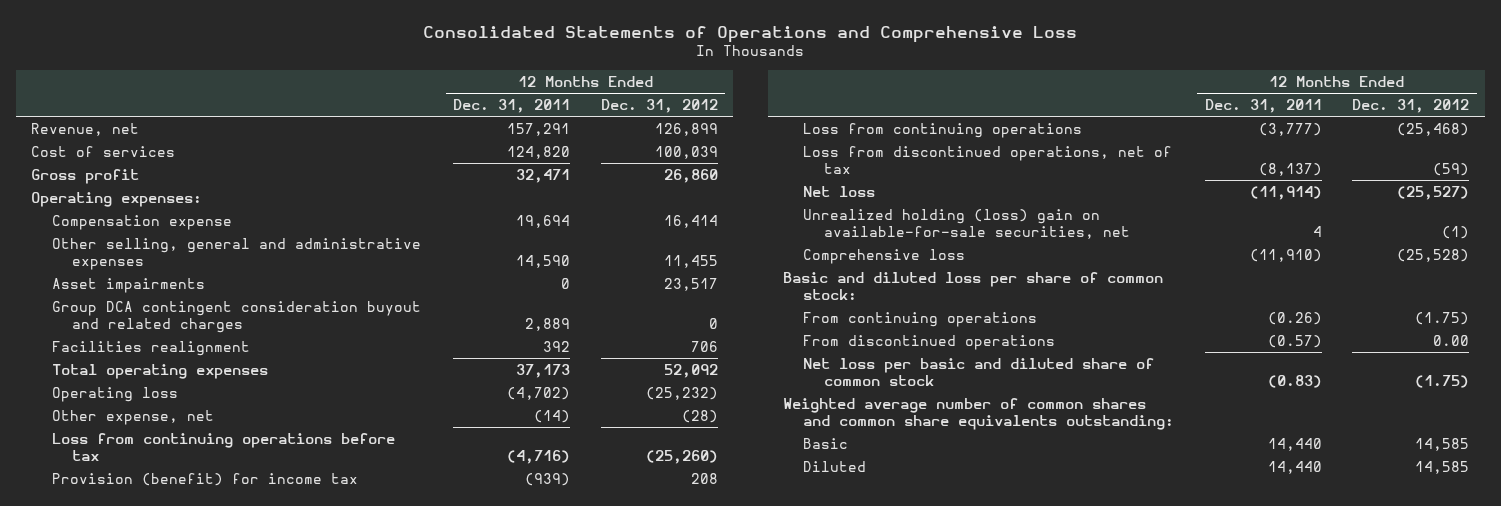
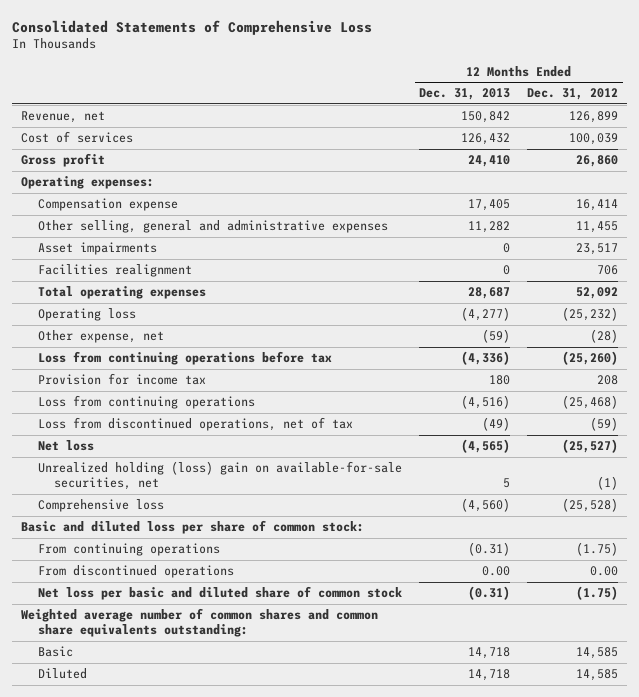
[423,25,1078,43] Consolidated Statements of Operations and Comprehensive Loss -> [12,19,373,35] Consolidated Statements of Comprehensive Loss
[453,98,571,113] Dec. 31, 2011 -> none
none -> [418,88,510,101] Dec. 31, 2013
[51,300,421,333] Group DCA contingent consideration buyout and related charges -> none
[51,472,358,486] Provision (benefit) for income tax -> [37,373,206,386] Provision for income tax

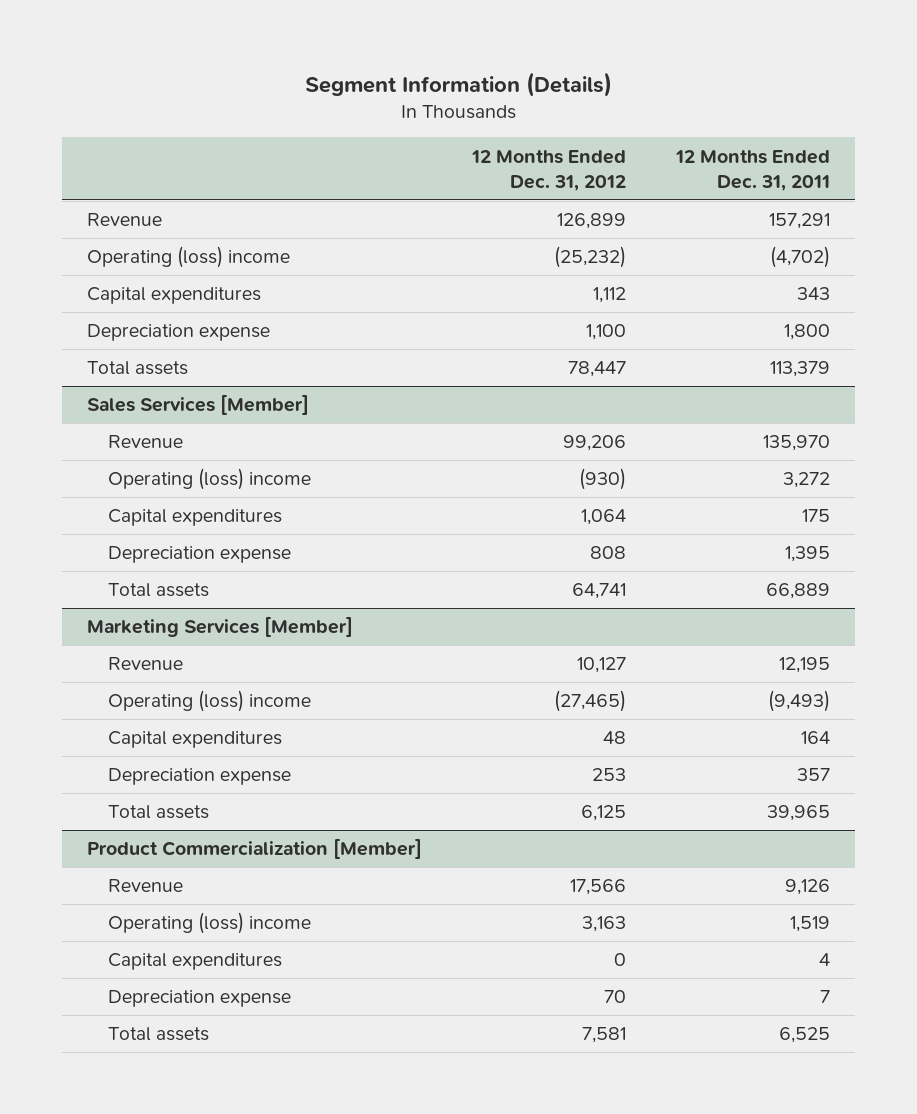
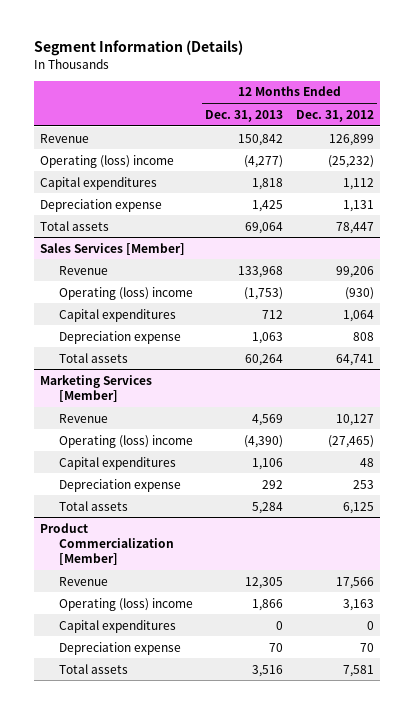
[675,149,831,191] 12 Months Ended Dec. 31, 2011 -> none
none -> [205,109,284,122] Dec. 31, 2013
[586,324,627,341] 1,100 -> [342,199,374,212] 1,131

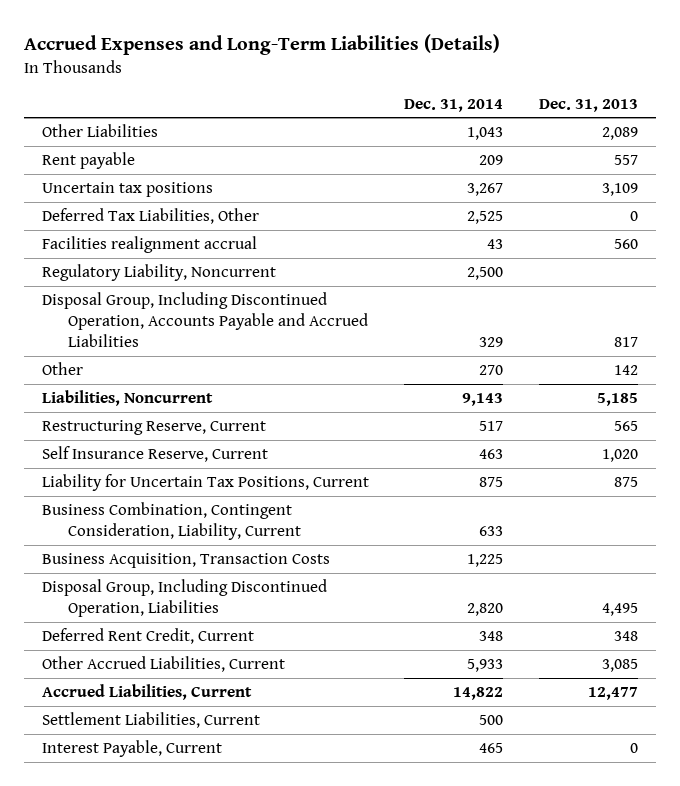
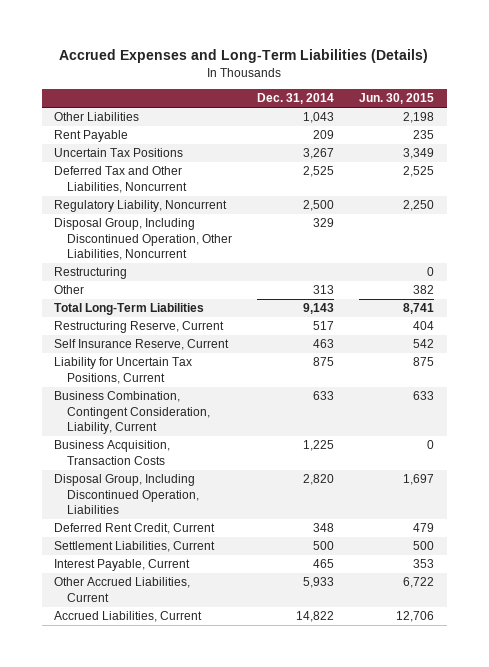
[539,98,639,112] Dec. 31, 2013 -> none
none -> [359,93,435,105] Jun. 30, 2015
[41,236,257,254] Facilities realignment accrual -> none
[41,152,135,170] Rent payable -> [54,130,129,143] Rent Payable
[41,182,213,198] Uncertain tax positions -> [54,148,184,158] Uncertain Tax Positions
[41,208,259,225] Deferred Tax Liabilities, Other -> [54,166,188,193] Deferred Tax and Other Liabilities, Noncurrent
[41,292,368,348] Disposal Group, Including Discontinued Operation, Accounts Payable and Accrued Liabilities -> [54,218,233,260] Disposal Group, Including Discontinued Operation, Other Liabilities, Noncurrent
none -> [54,267,128,280] Restructuring
[479,365,504,376] 270 -> [313,285,335,295] 313
[41,390,213,407] Liabilities, Noncurrent -> [54,303,205,316] Total Long-Term Liabilities
[41,656,285,673] Other Accrued Liabilities, Current -> [54,577,191,602] Other Accrued Liabilities, Current
[41,684,252,701] Accrued Liabilities, Current -> [54,611,203,623] Accrued Liabilities, Current

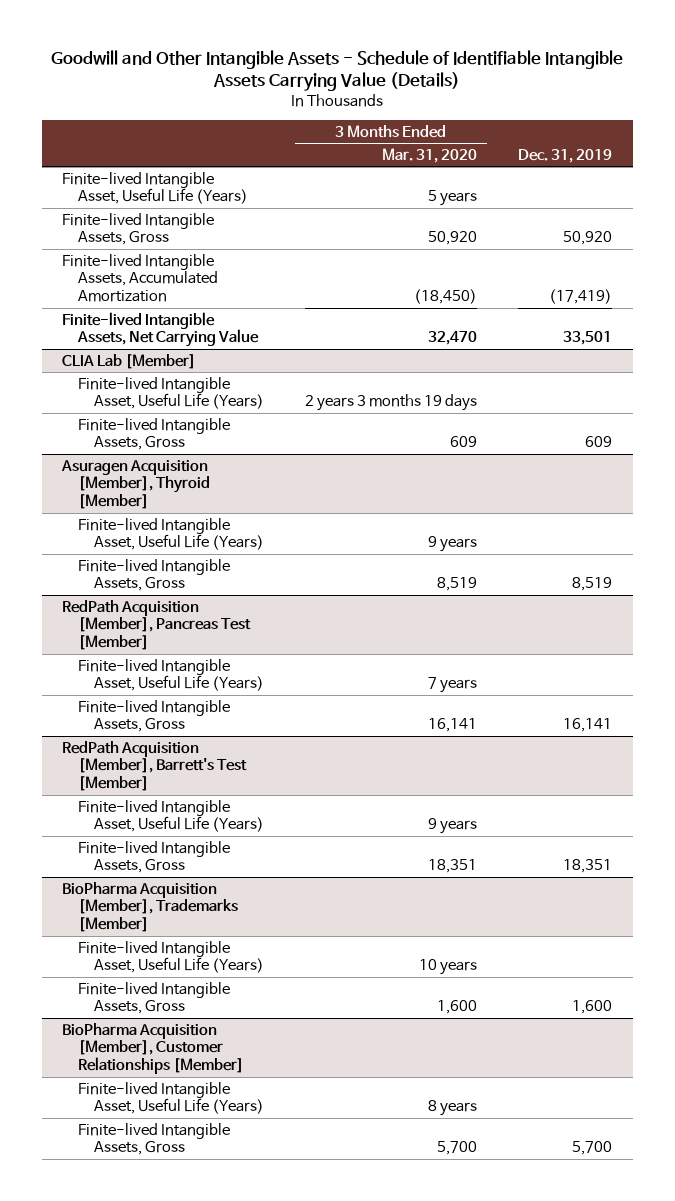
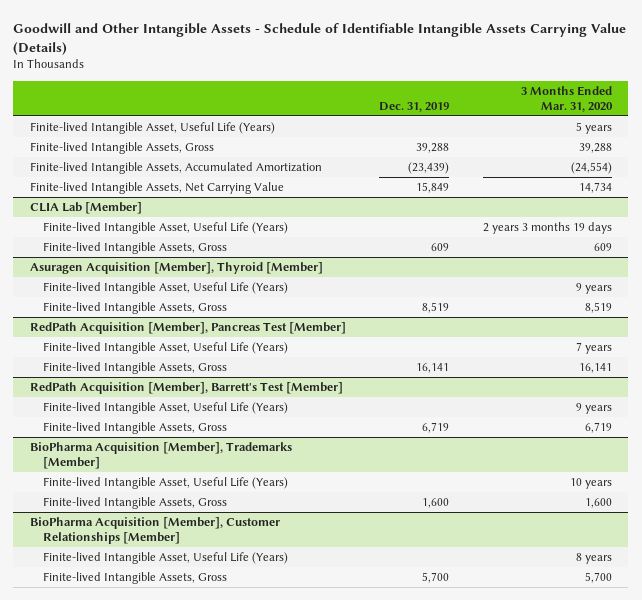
[428,231,478,246] 50,920 -> [578,143,612,154] 39,288
[563,231,613,246] 50,920 -> [416,143,450,154] 39,288
[414,289,478,305] (18,450) -> [570,162,612,175] (24,554)
[549,289,613,305] (17,419) -> [408,162,450,175] (23,439)
[428,331,478,346] 32,470 -> [578,182,612,194] 14,734
[563,331,613,346] 33,501 -> [416,182,450,194] 15,849
[428,859,478,874] 18,351 -> [584,422,612,434] 6,719
[563,859,613,874] 18,351 -> [422,422,450,434] 6,719

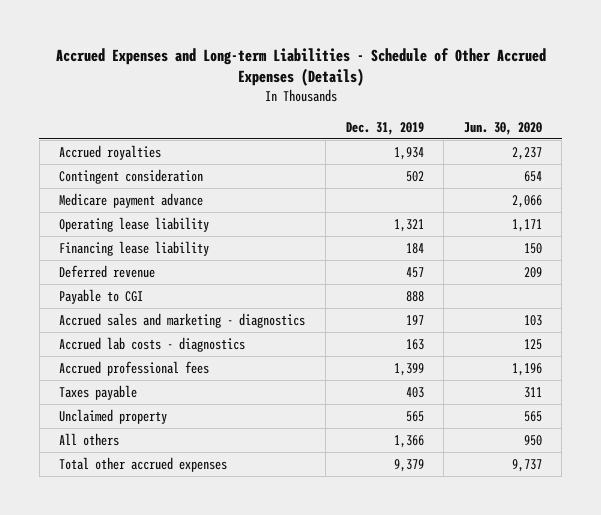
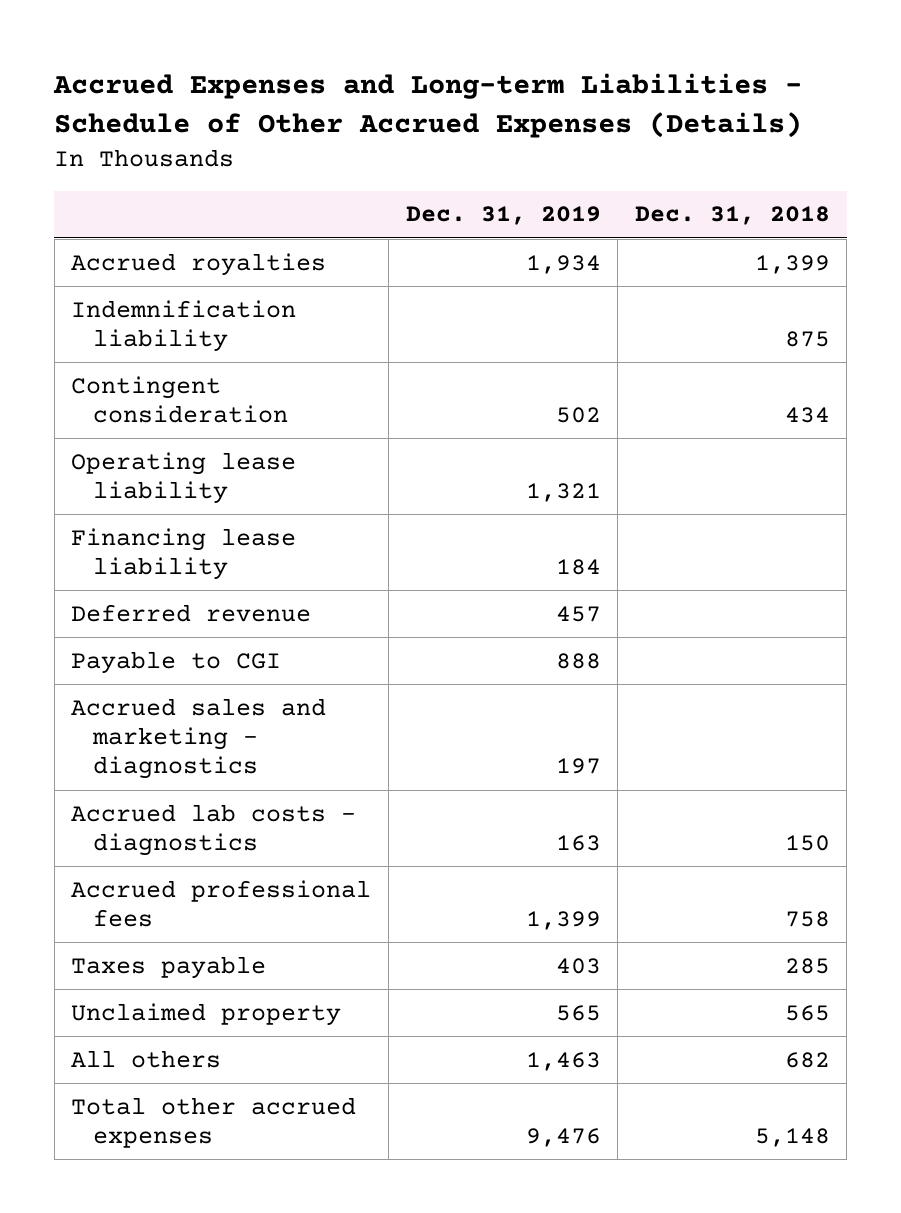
[463,121,542,135] Jun. 30, 2020 -> none
none -> [634,206,830,226] Dec. 31, 2018
none -> [71,299,297,353] Indemnification liability
[59,192,204,208] Medicare payment advance -> none
[393,434,424,448] 1,366 -> [525,1051,601,1071] 1,463
[393,458,424,472] 9,379 -> [525,1128,601,1148] 9,476

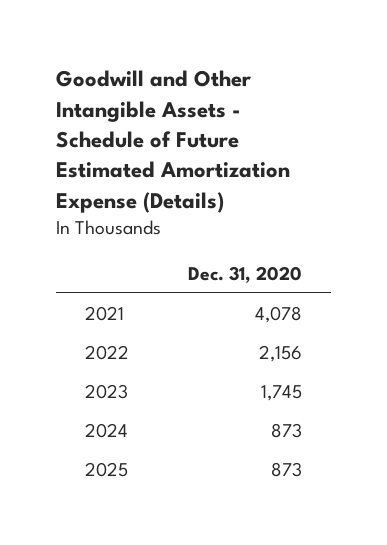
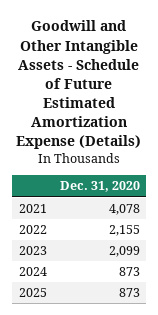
[258,344,302,362] 2,156 -> [108,225,140,237] 2,155
[260,384,302,401] 1,745 -> [108,246,140,258] 2,099

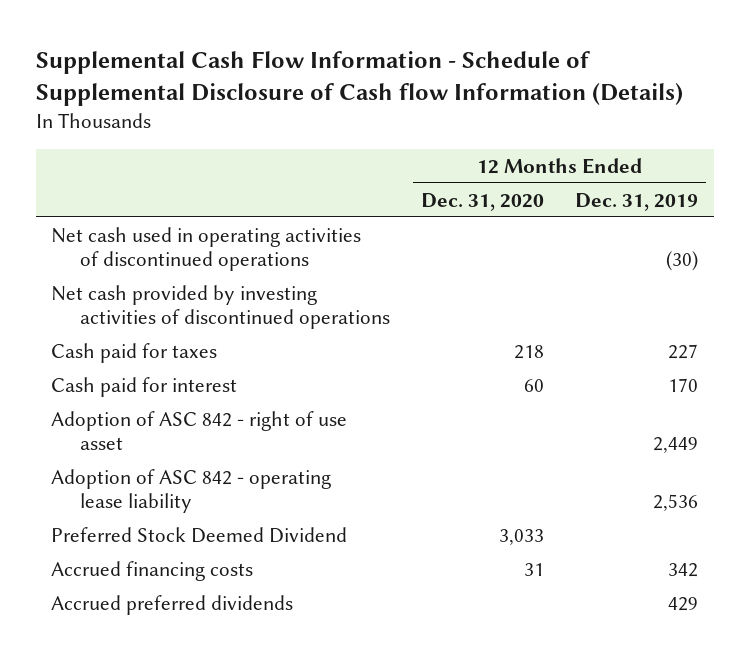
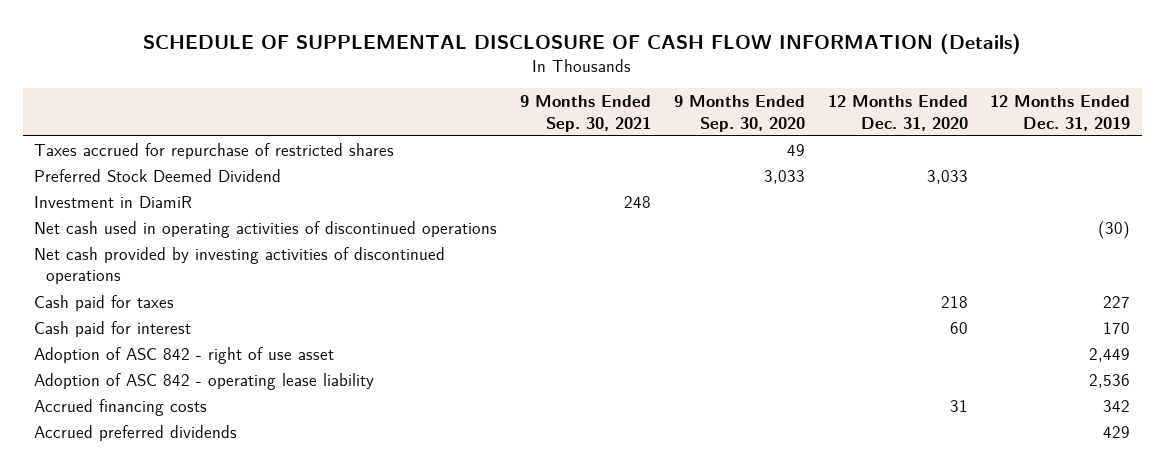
[35,51,683,107] Supplemental Cash Flow Information - Schedule of Supplemental Disclosure of Cash flow Information (Details) -> [143,33,1022,54] SCHEDULE OF SUPPLEMENTAL DISCLOSURE OF CASH FLOW INFORMATION (Details)
none -> [520,95,652,132] 9 Months Ended Sep. 30, 2021
none -> [673,95,805,132] 9 Months Ended Sep. 30, 2020
none -> [34,143,395,160] Taxes accrued for repurchase of restricted shares
[51,526,348,543] Preferred Stock Deemed Dividend -> [34,169,282,183] Preferred Stock Deemed Dividend
none -> [34,196,193,209] Investment in DiamiR

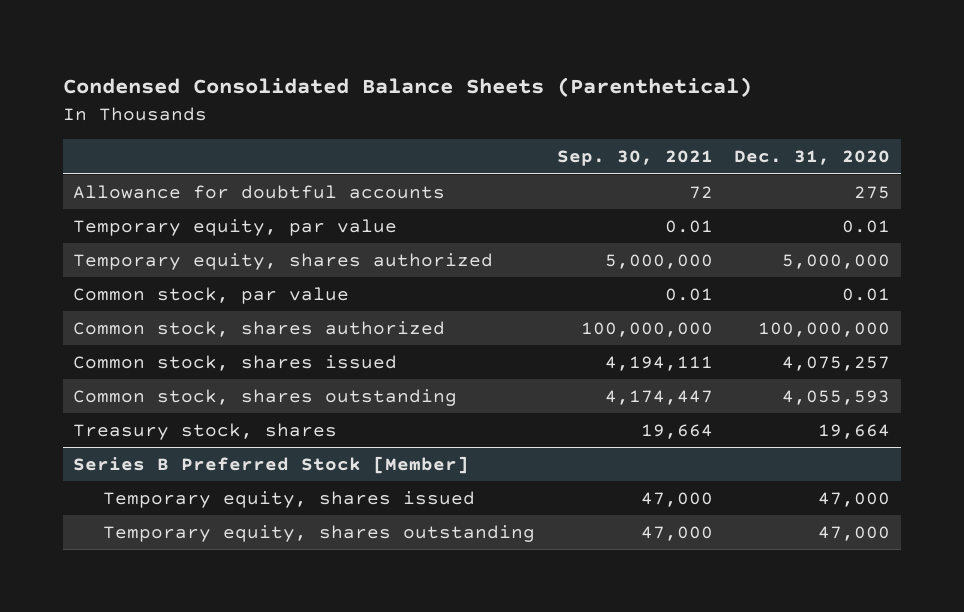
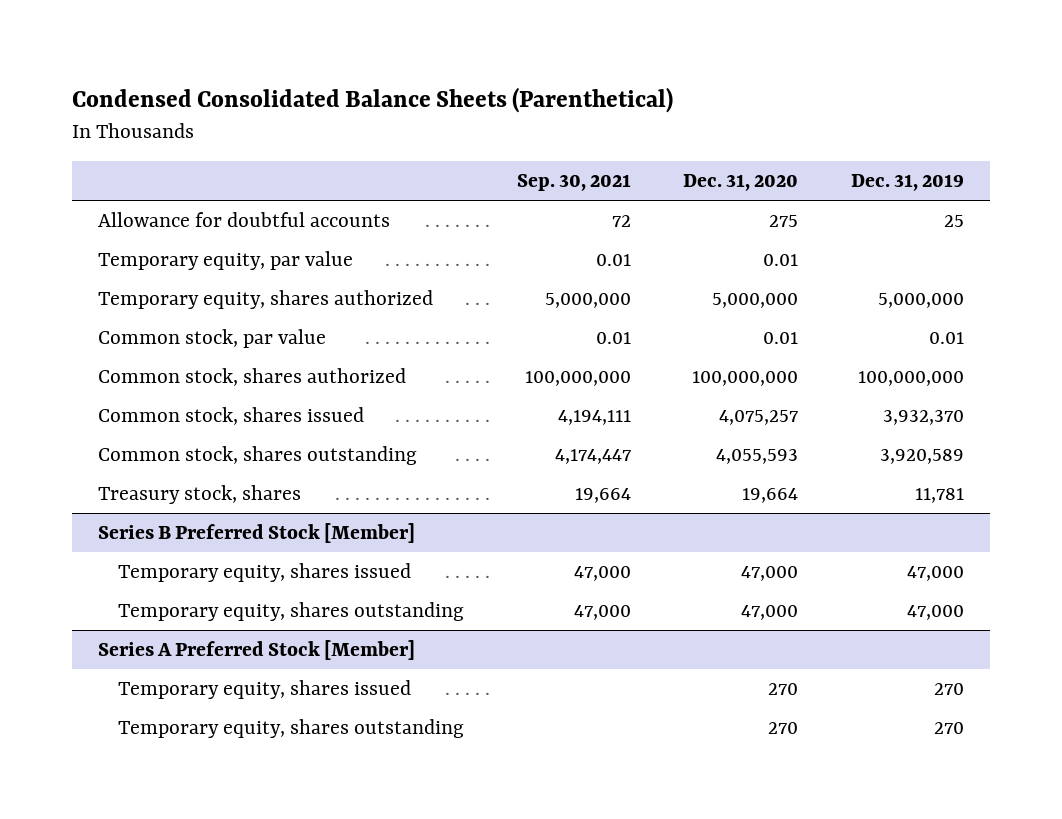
none -> [851,174,965,192] Dec. 31, 2019
none -> [97,640,415,661] Series A Preferred Stock [Member]
none -> [118,680,412,700] Temporary equity, shares issued
none -> [118,719,465,739] Temporary equity, shares outstanding

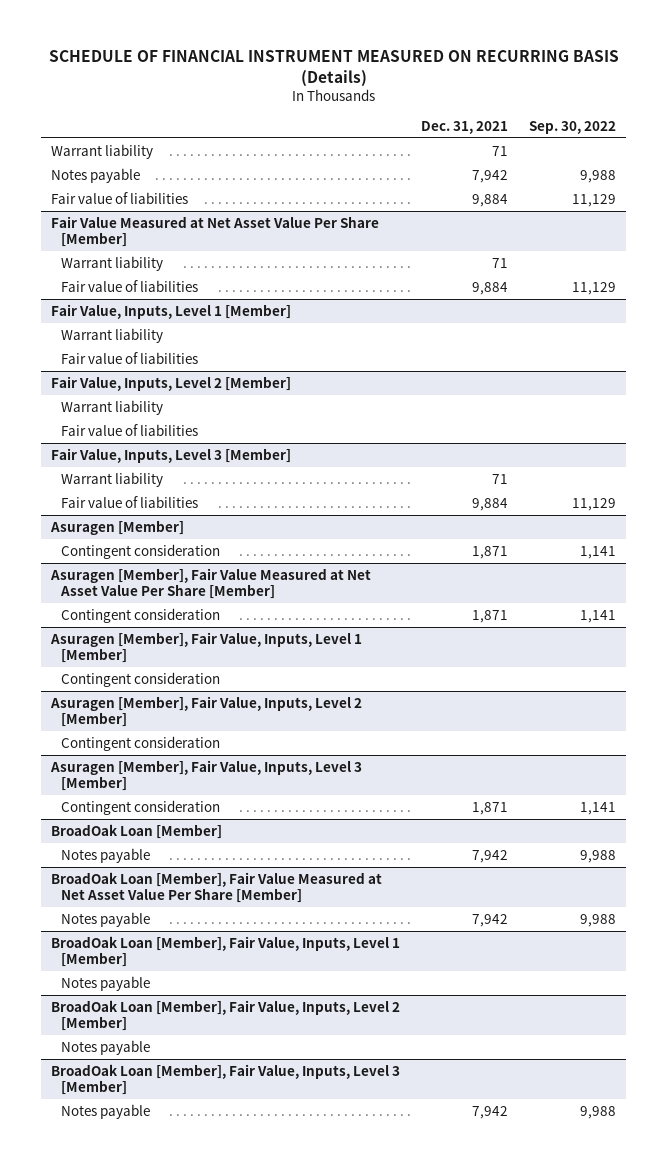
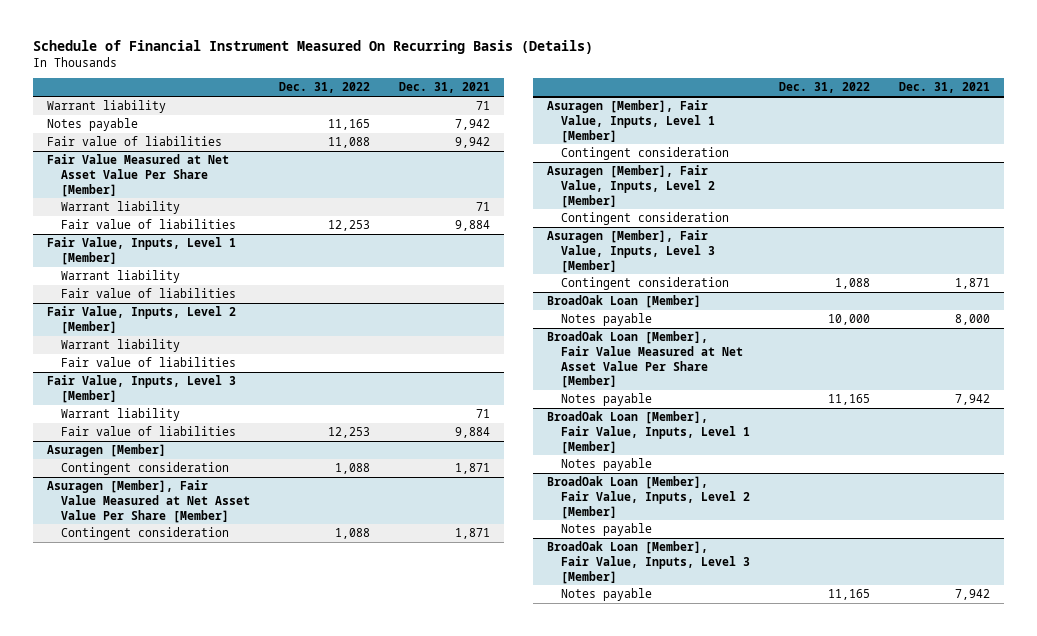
[48,49,619,87] SCHEDULE OF FINANCIAL INSTRUMENT MEASURED ON RECURRING BASIS (Details) -> [32,39,593,54] Schedule of Financial Instrument Measured On Recurring Basis (Details)
[528,121,616,135] Sep. 30, 2022 -> none
none -> [278,82,370,94] Dec. 31, 2022
[472,193,509,207] 9,884 -> [454,137,490,149] 9,942
[472,849,509,863] 7,942 -> [954,314,990,326] 8,000

